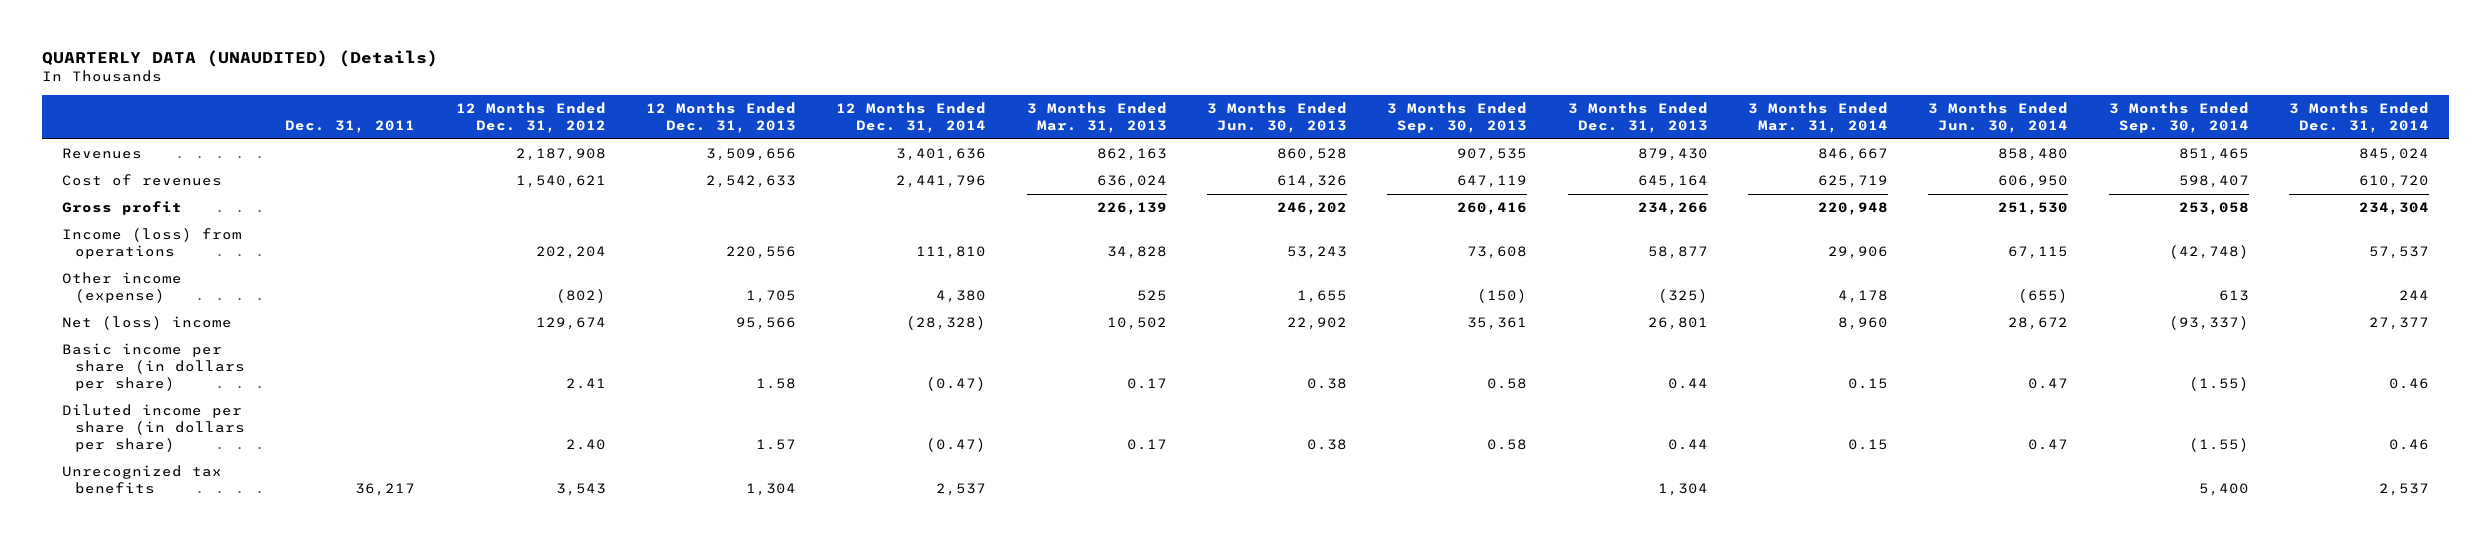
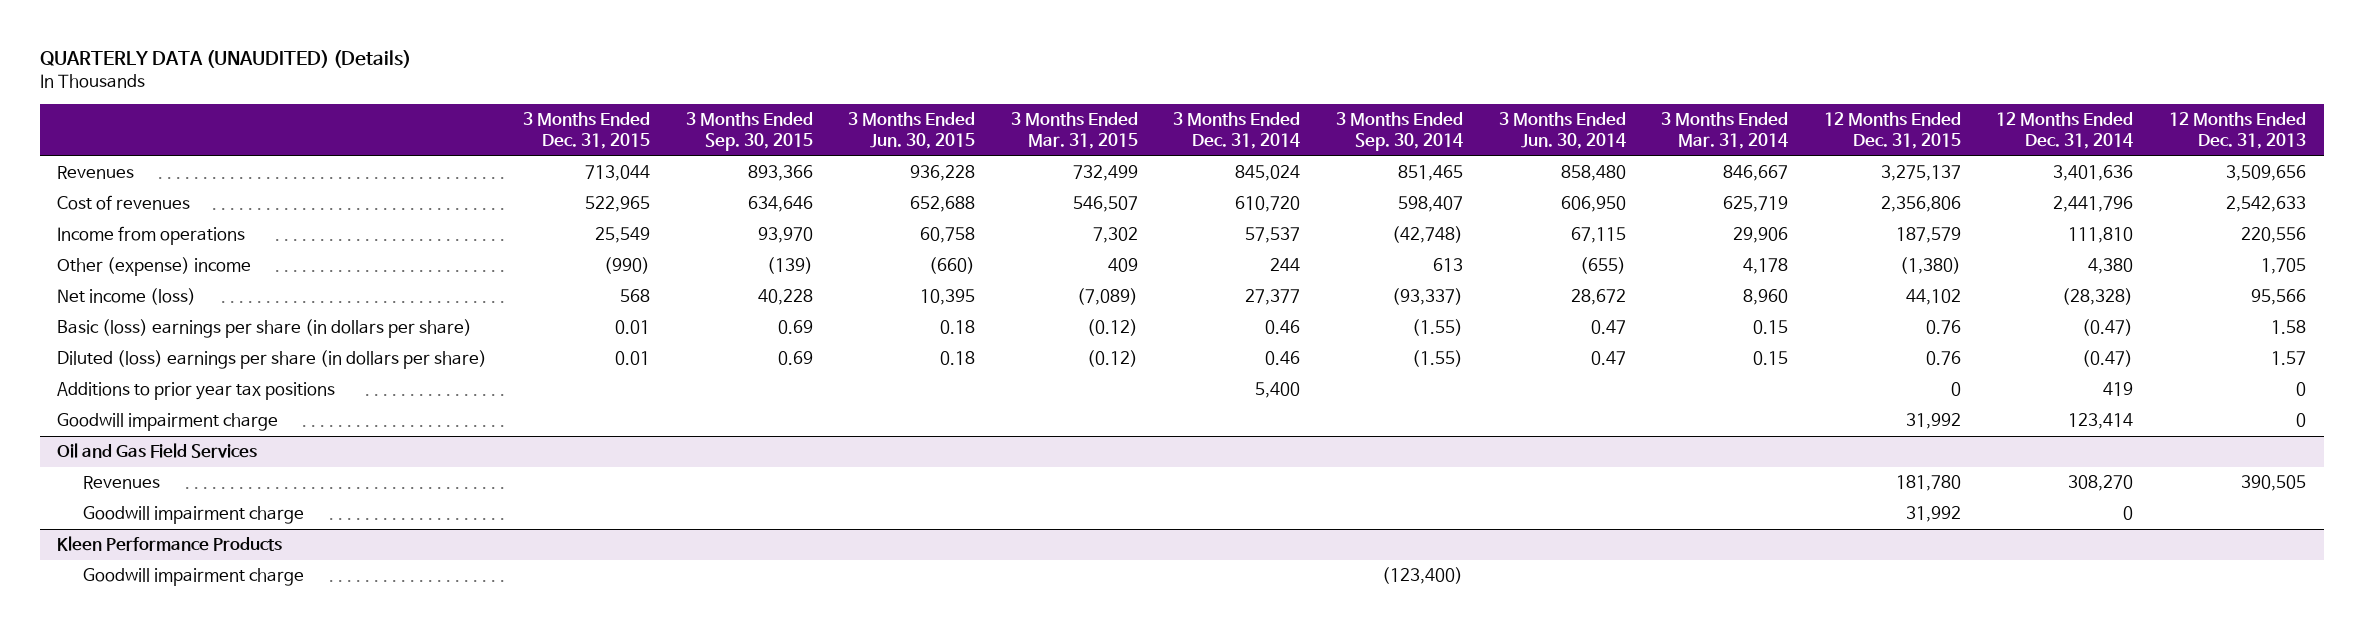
[285,120,416,134] Dec. 31, 2011 -> none
[455,102,606,134] 12 Months Ended Dec. 31, 2012 -> none
[1026,102,1167,134] 3 Months Ended Mar. 31, 2013 -> none
[1206,102,1347,134] 3 Months Ended Jun. 30, 2013 -> none
[1387,102,1528,134] 3 Months Ended Sep. 30, 2013 -> none
[1567,102,1708,134] 3 Months Ended Dec. 31, 2013 -> none
none -> [522,112,650,150] 3 Months Ended Dec. 31, 2015
none -> [685,112,813,152] 3 Months Ended Sep. 30, 2015
none -> [848,112,976,150] 3 Months Ended Jun. 30, 2015
none -> [1010,112,1138,150] 3 Months Ended Mar. 31, 2015
none -> [1823,112,1961,150] 12 Months Ended Dec. 31, 2015
[62,201,183,216] Gross profit -> none
[62,465,223,495] Unrecognized tax benefits -> none
[62,228,243,260] Income (loss) from operations -> [57,226,246,246] Income from operations
[62,272,183,304] Other income (expense) -> [57,257,252,277] Other (expense) income
[62,316,233,331] Net (loss) income -> [57,288,197,306] Net income (loss)
[62,343,246,392] Basic income per share (in dollars per share) -> [57,319,473,339] Basic (loss) earnings per share (in dollars per share)
[62,404,246,453] Diluted income per share (in dollars per share) -> [57,350,488,370] Diluted (loss) earnings per share (in dollars per share)
none -> [57,382,336,401] Additions to prior year tax positions
none -> [57,413,279,432] Goodwill impairment charge
none -> [57,443,258,459] Oil and Gas Field Services
none -> [82,476,160,490] Revenues
none -> [82,506,304,525] Goodwill impairment charge
none -> [57,536,283,552] Kleen Performance Products
none -> [82,568,304,587] Goodwill impairment charge

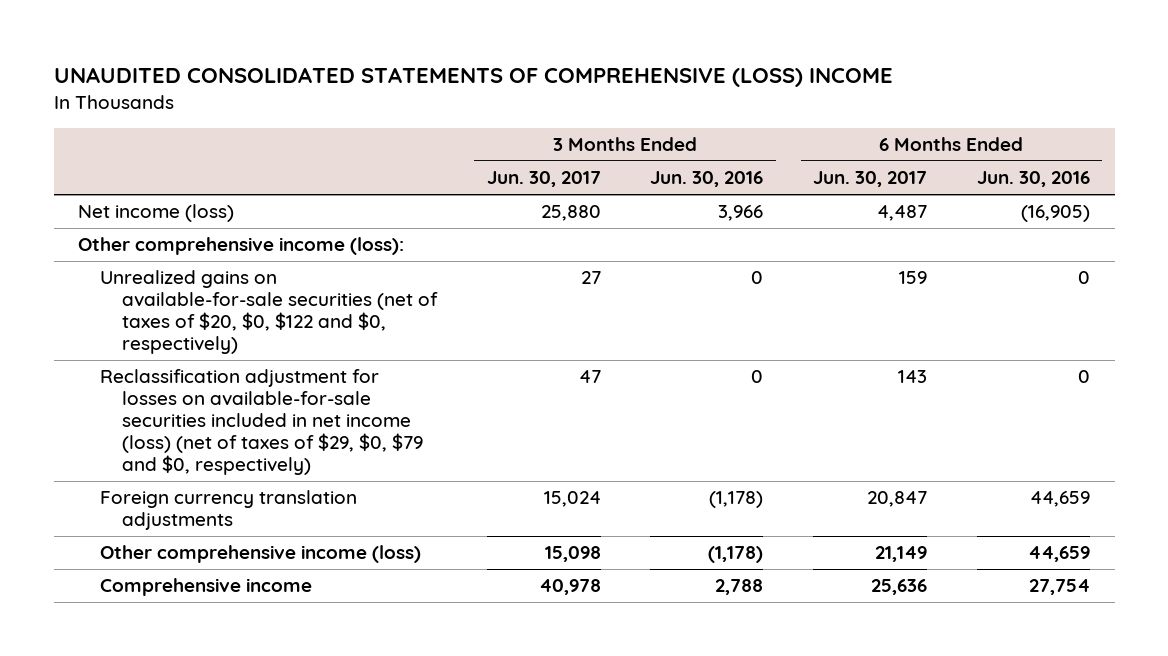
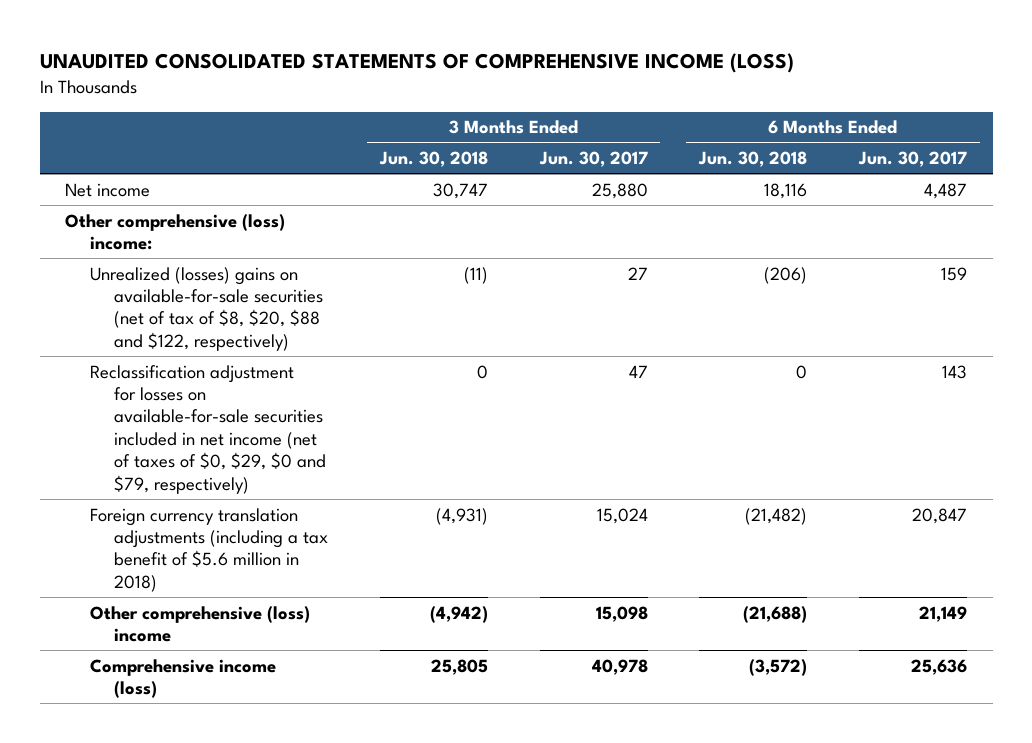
[53,67,893,88] UNAUDITED CONSOLIDATED STATEMENTS OF COMPREHENSIVE (LOSS) INCOME -> [39,53,794,74] UNAUDITED CONSOLIDATED STATEMENTS OF COMPREHENSIVE INCOME (LOSS)
[650,171,764,188] Jun. 30, 2016 -> none
[976,171,1090,188] Jun. 30, 2016 -> none
none -> [378,151,488,168] Jun. 30, 2018
none -> [698,151,808,168] Jun. 30, 2018
[78,204,235,223] Net income (loss) -> [65,182,151,197] Net income
[78,237,405,256] Other comprehensive income (loss): -> [65,213,286,251] Other comprehensive (loss) income:
[100,270,438,355] Unrealized gains on available-for-sale securities (net of taxes of $20, $0, $122 and $0, respectively) -> [89,266,324,351] Unrealized (losses) gains on available-for-sale securities (net of tax of $8, $20, $88 and $122, respectively)
[100,369,423,476] Reclassification adjustment for losses on available-for-sale securities included in net income (loss) (net of taxes of $29, $0, $79 and $0, respectively) -> [89,364,327,494] Reclassification adjustment for losses on available-for-sale securities included in net income (net of taxes of $0, $29, $0 and $79, respectively)
[100,490,358,531] Foreign currency translation adjustments -> [89,507,329,592] Foreign currency translation adjustments (including a tax benefit of $5.6 million in 2018)
[100,545,422,564] Other comprehensive income (loss) -> [89,605,310,643] Other comprehensive (loss) income
[100,578,313,597] Comprehensive income -> [89,658,276,699] Comprehensive income (loss)

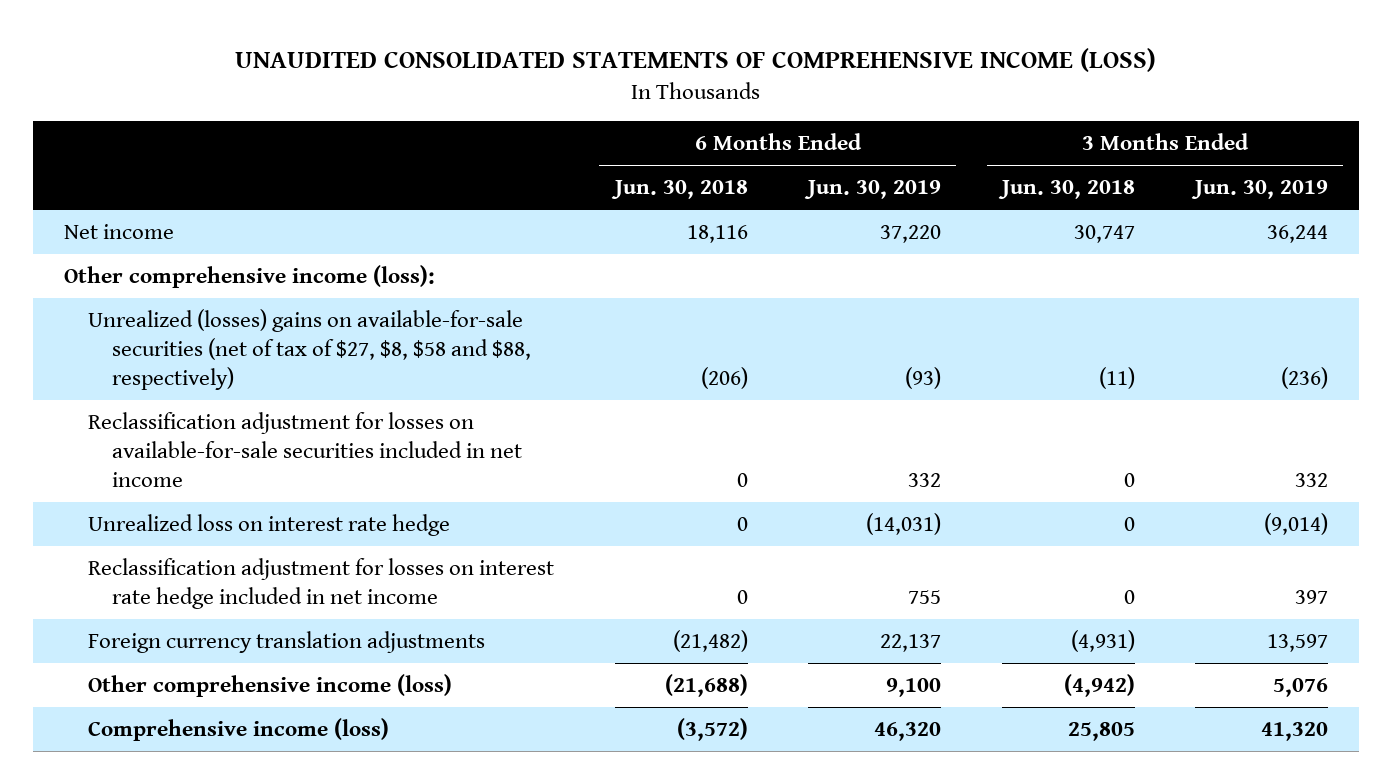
[538,151,648,168] Jun. 30, 2017 -> none
[857,151,967,168] Jun. 30, 2017 -> none
none -> [804,180,942,200] Jun. 30, 2019
none -> [1191,180,1329,200] Jun. 30, 2019
[65,213,286,251] Other comprehensive (loss) income: -> [63,264,435,288] Other comprehensive income (loss):
[89,266,324,351] Unrealized (losses) gains on available-for-sale securities (net of tax of $8, $20, $88 and $122, respectively) -> [88,308,532,391] Unrealized (losses) gains on available-for-sale securities (net of tax of $27, $8, $58 and $88, respectively)
[89,364,327,494] Reclassification adjustment for losses on available-for-sale securities included in net income (net of taxes of $0, $29, $0 and $79, respectively) -> [88,411,523,488] Reclassification adjustment for losses on available-for-sale securities included in net income
none -> [88,513,451,536] Unrealized loss on interest rate hedge
none -> [88,557,555,610] Reclassification adjustment for losses on interest rate hedge included in net income
[89,507,329,592] Foreign currency translation adjustments (including a tax benefit of $5.6 million in 2018) -> [88,630,486,653] Foreign currency translation adjustments
[89,605,310,643] Other comprehensive (loss) income -> [88,673,453,697] Other comprehensive income (loss)

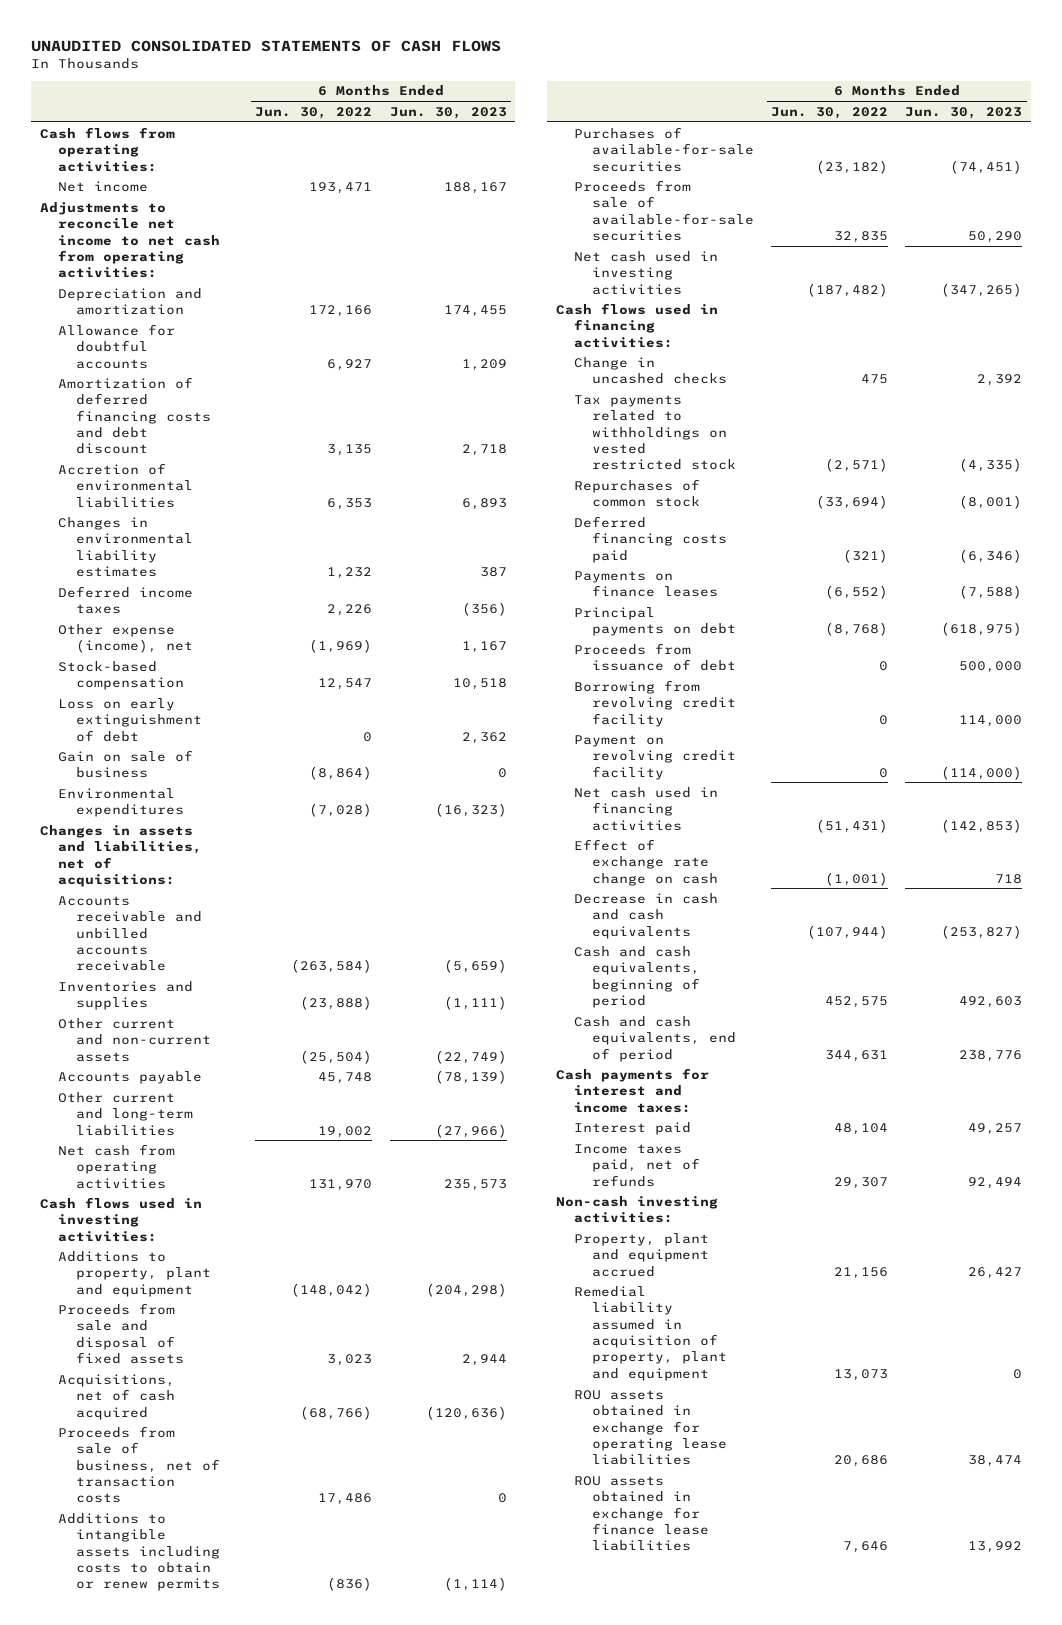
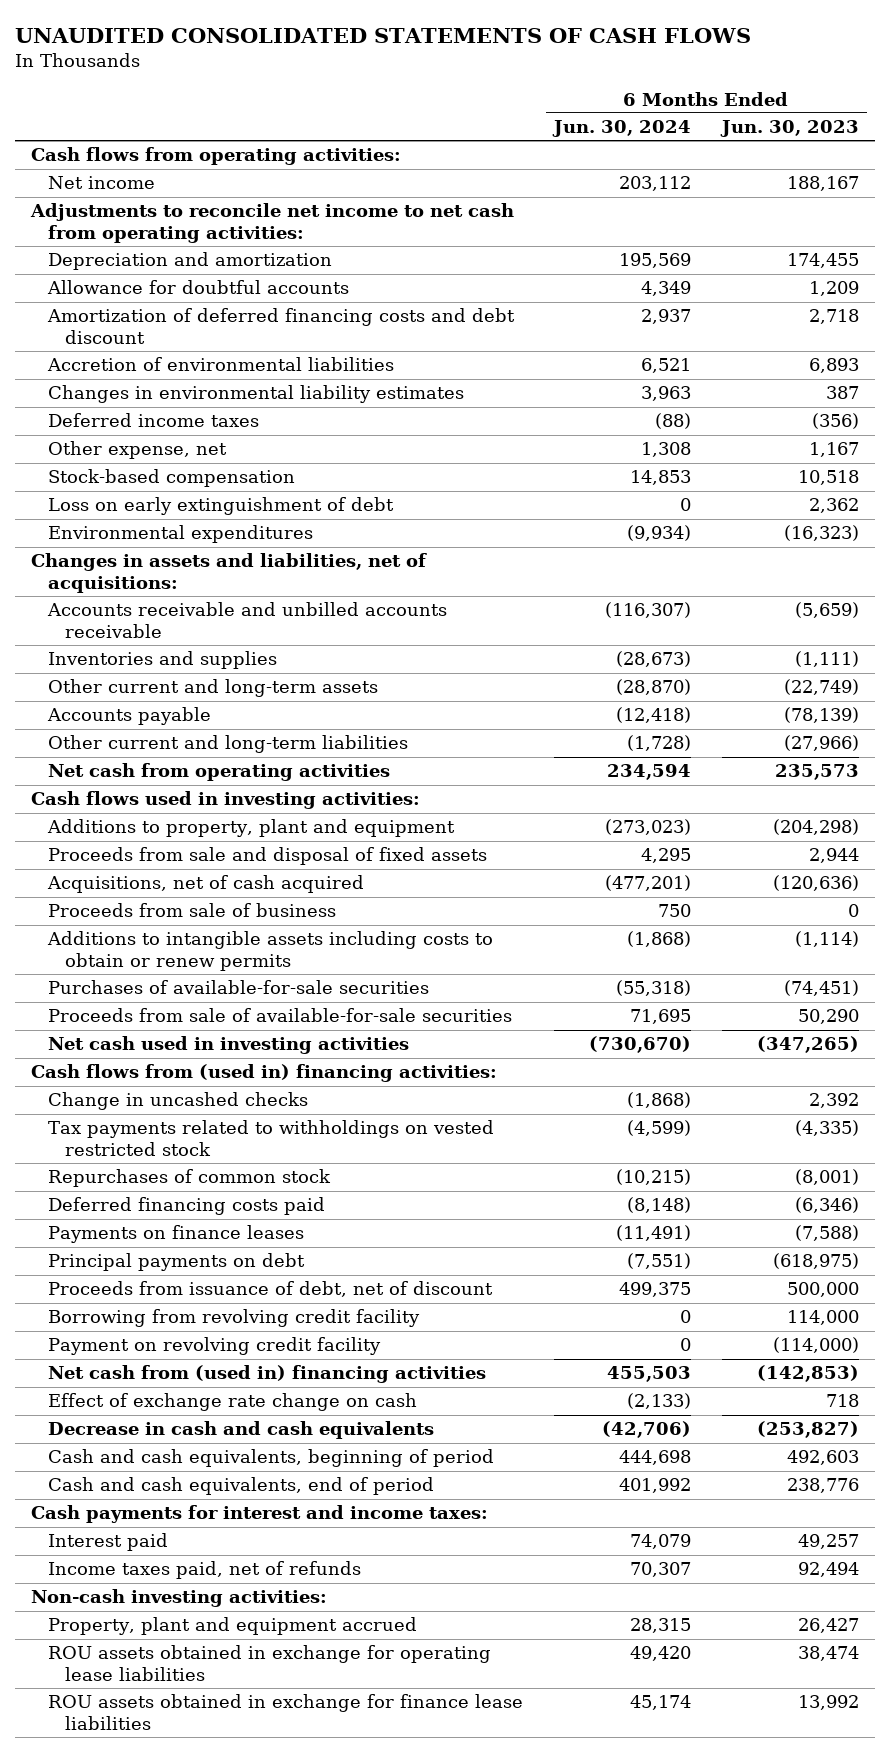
[255,106,373,119] Jun. 30, 2022 -> none
none -> [551,120,691,138] Jun. 30, 2024
[58,623,194,654] Other expense (income), net -> [47,441,227,460] Other expense, net
[58,749,194,779] Gain on sale of business -> none
[58,1017,212,1062] Other current and non-current assets -> [47,679,378,698] Other current and long-term assets
[58,1425,221,1504] Proceeds from sale of business, net of transaction costs -> [47,903,336,918] Proceeds from sale of business
[555,302,718,348] Cash flows used in financing activities: -> [30,1064,497,1083] Cash flows from (used in) financing activities:
[573,642,736,672] Proceeds from issuance of debt -> [47,1281,493,1298] Proceeds from issuance of debt, net of discount
[573,786,718,831] Net cash used in financing activities -> [47,1365,486,1384] Net cash from (used in) financing activities
[573,1285,727,1381] Remedial liability assumed in acquisition of property, plant and equipment -> none

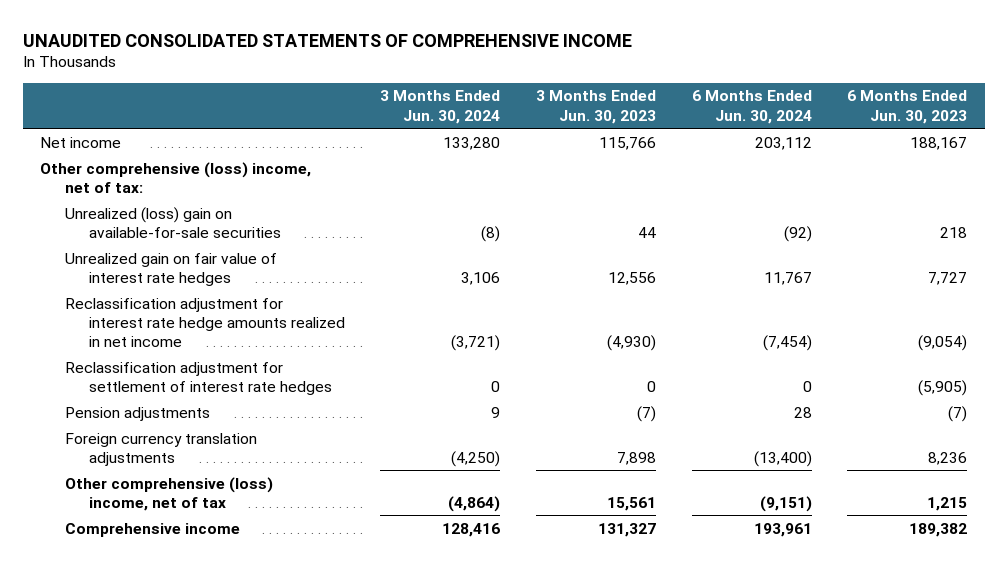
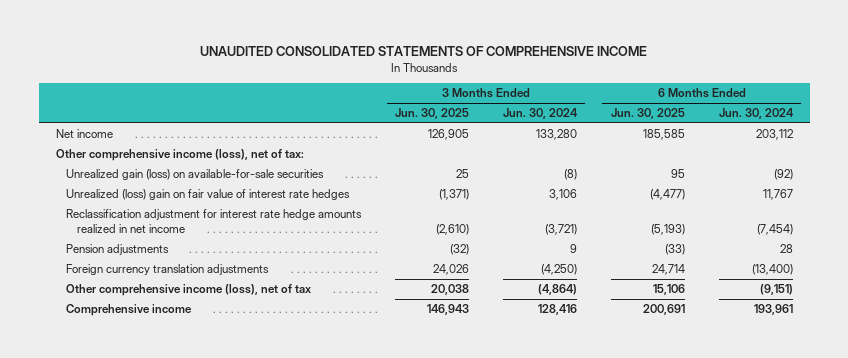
[535,90,656,124] 3 Months Ended Jun. 30, 2023 -> none
[847,90,968,124] 6 Months Ended Jun. 30, 2023 -> none
none -> [395,108,470,120] Jun. 30, 2025
none -> [610,108,685,120] Jun. 30, 2025
[40,161,312,193] Other comprehensive (loss) income, net of tax: -> [55,149,304,162] Other comprehensive income (loss), net of tax:
[64,206,281,238] Unrealized (loss) gain on available-for-sale securities -> [66,169,325,181] Unrealized gain (loss) on available-for-sale securities
[64,252,277,286] Unrealized gain on fair value of interest rate hedges -> [66,189,351,201] Unrealized (loss) gain on fair value of interest rate hedges
[64,361,332,395] Reclassification adjustment for settlement of interest rate hedges -> none
[64,476,273,511] Other comprehensive (loss) income, net of tax -> [66,284,312,297] Other comprehensive income (loss), net of tax

